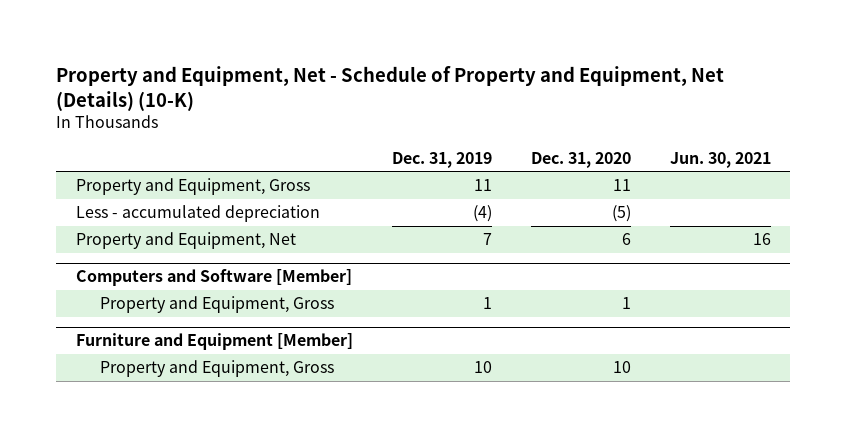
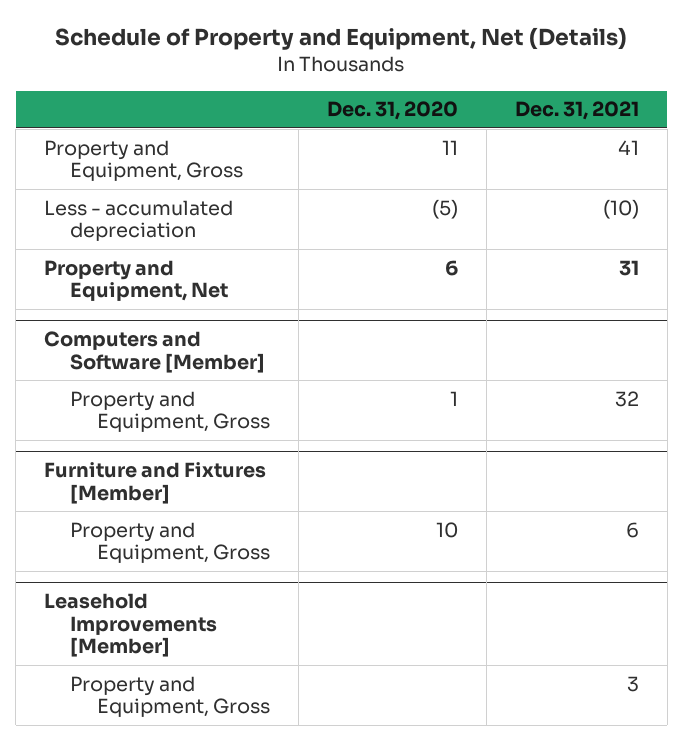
[56,65,725,111] Property and Equipment, Net - Schedule of Property and Equipment, Net (Details) (10-K) -> [55,27,628,51] Schedule of Property and Equipment, Net (Details)
[391,151,492,168] Dec. 31, 2019 -> none
[669,151,771,168] Jun. 30, 2021 -> none
none -> [514,101,639,121] Dec. 31, 2021
[75,333,353,351] Furniture and Equipment [Member] -> [44,461,267,504] Furniture and Fixtures [Member]
none -> [44,592,218,658] Leasehold Improvements [Member]
none -> [70,675,270,718] Property and Equipment, Gross

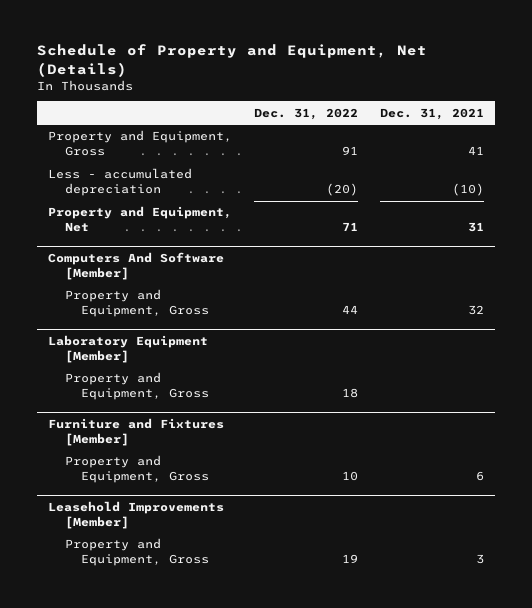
[326,101,458,121] Dec. 31, 2020 -> none
none -> [253,107,358,120] Dec. 31, 2022
[44,330,266,373] Computers and Software [Member] -> [48,251,225,280] Computers And Software [Member]
none -> [48,334,209,363] Laboratory Equipment [Member]
none -> [64,372,210,401] Property and Equipment, Gross

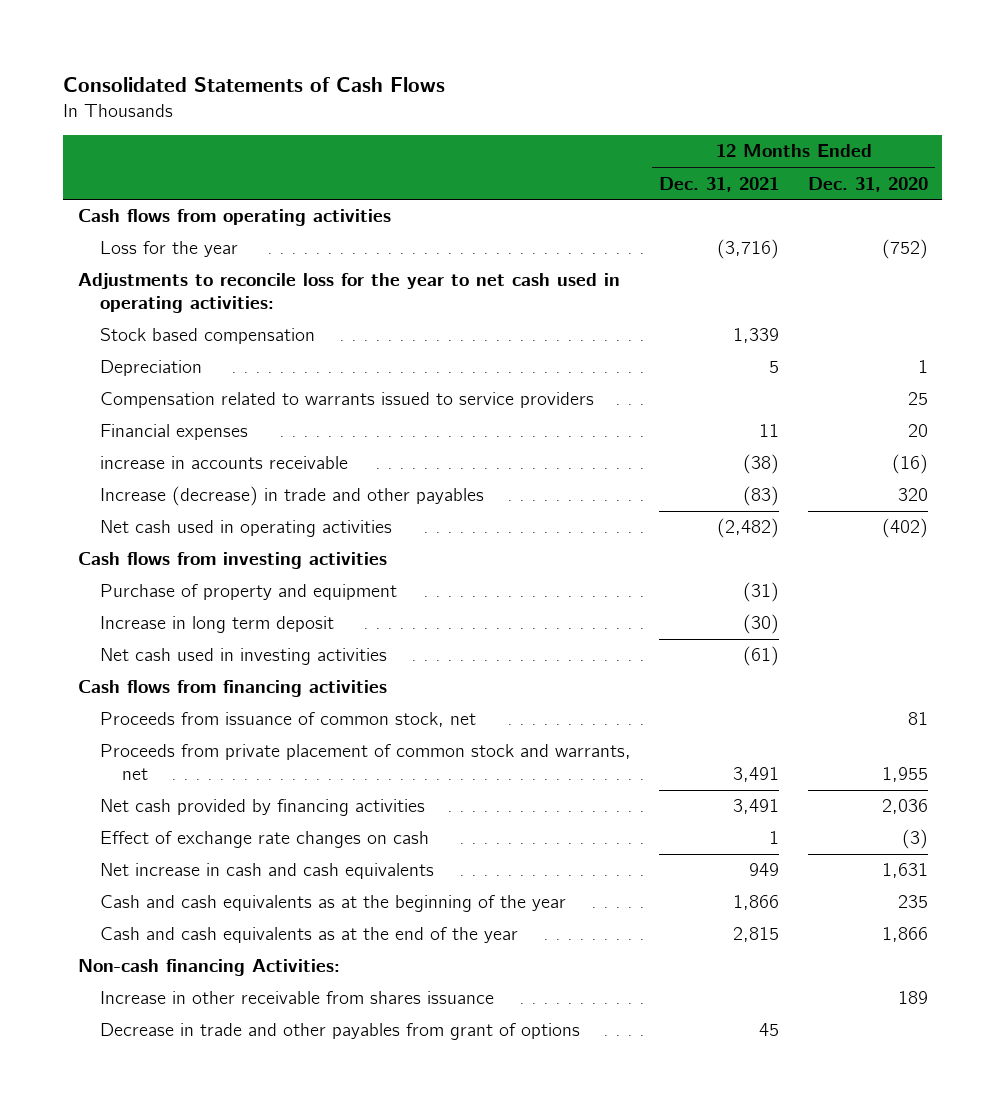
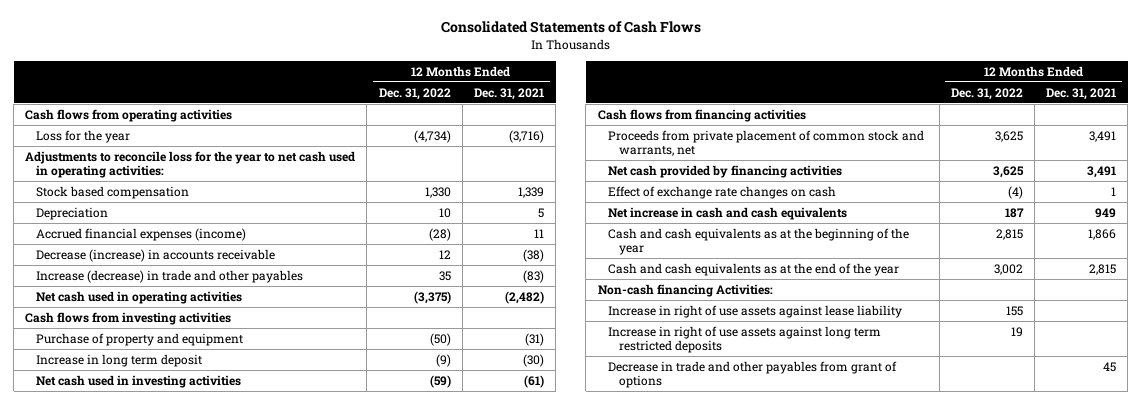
[808,176,929,192] Dec. 31, 2020 -> none
none -> [378,87,451,100] Dec. 31, 2022
[99,392,594,409] Compensation related to warrants issued to service providers -> none
[99,424,248,441] Financial expenses -> [36,227,247,241] Accrued financial expenses (income)
[99,456,348,470] increase in accounts receivable -> [36,248,276,262] Decrease (increase) in accounts receivable
[99,712,476,728] Proceeds from issuance of common stock, net -> none
[99,991,494,1005] Increase in other receivable from shares issuance -> none
none -> [608,304,903,318] Increase in right of use assets against lease liability
none -> [608,325,882,354] Increase in right of use assets against long term restricted deposits

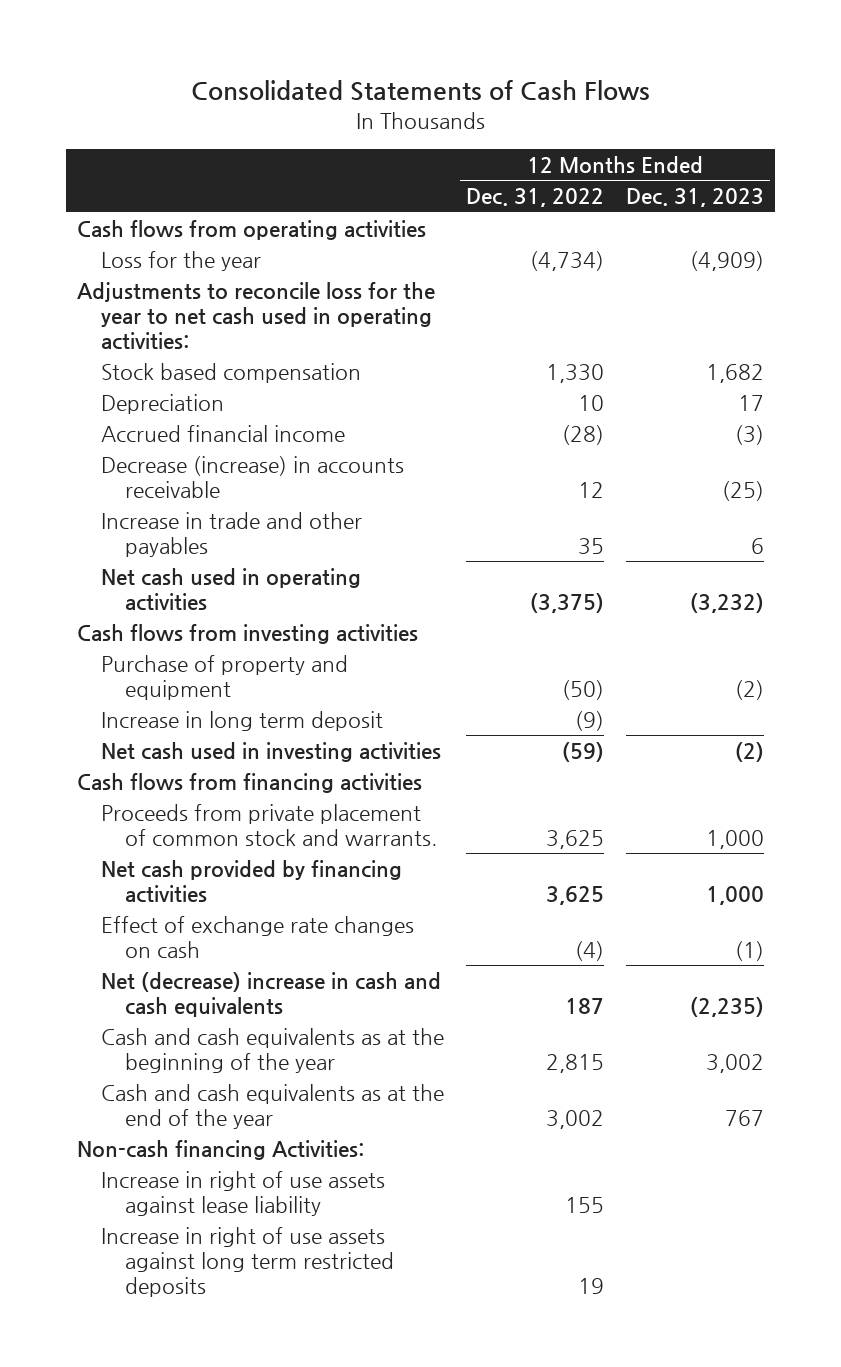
[473,87,544,100] Dec. 31, 2021 -> none
none -> [626,188,765,208] Dec. 31, 2023
[36,227,247,241] Accrued financial expenses (income) -> [100,425,345,443] Accrued financial income
[36,269,304,283] Increase (decrease) in trade and other payables -> [100,512,362,557] Increase in trade and other payables
[608,129,925,157] Proceeds from private placement of common stock and warrants, net -> [100,804,437,846] Proceeds from private placement of common stock and warrants.
[608,206,848,220] Net increase in cash and cash equivalents -> [100,972,441,1017] Net (decrease) increase in cash and cash equivalents
[608,360,898,389] Decrease in trade and other payables from grant of options -> none

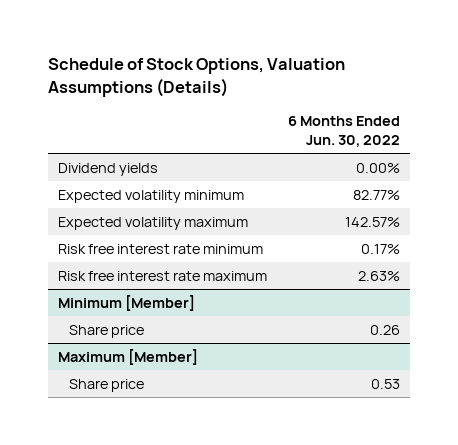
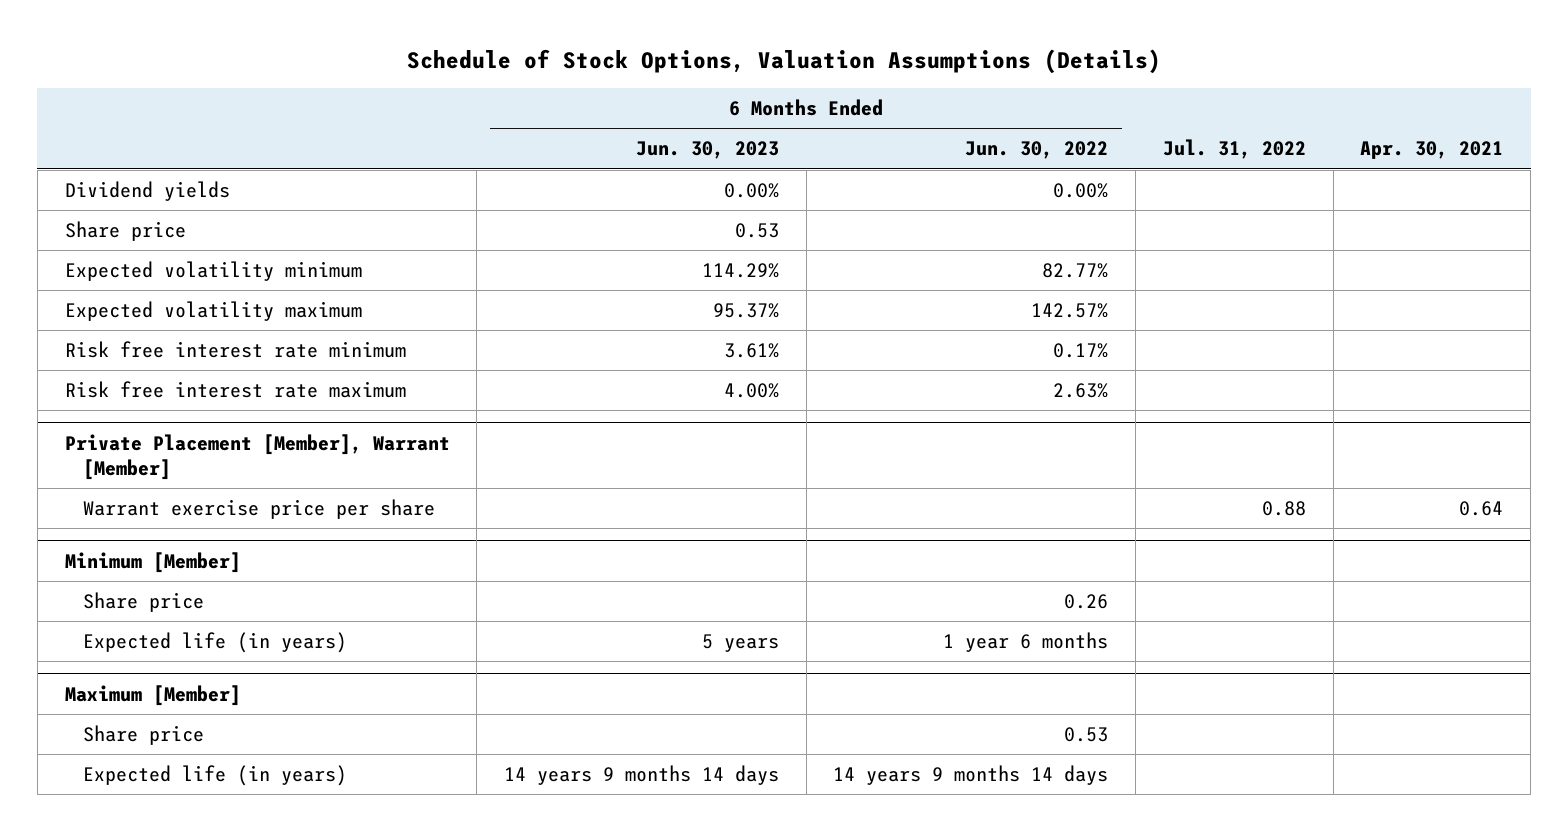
none -> [636,141,780,160] Jun. 30, 2023
none -> [1162,139,1306,160] Jul. 31, 2022
none -> [1360,141,1504,160] Apr. 30, 2021
none -> [64,221,186,242] Share price
none -> [64,433,450,480] Private Placement [Member], Warrant [Member]
none -> [83,499,436,520] Warrant exercise price per share
none -> [83,632,348,654] Expected life (in years)
none -> [83,765,348,787] Expected life (in years)

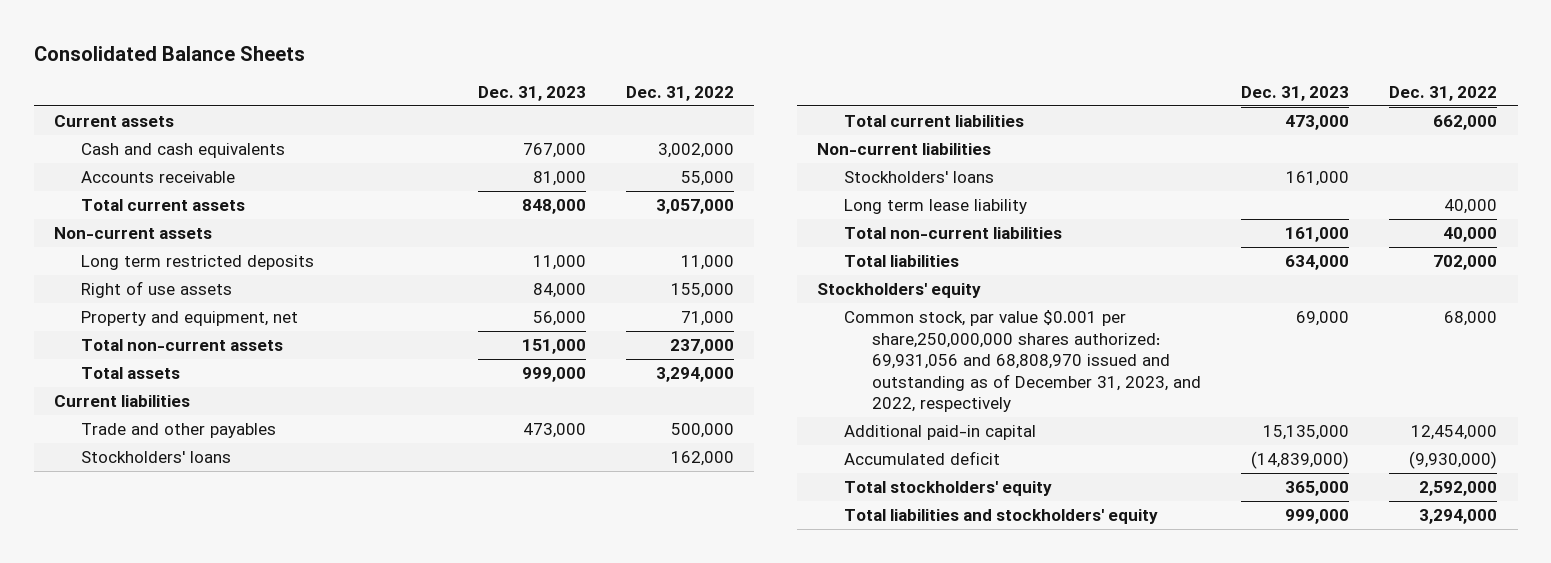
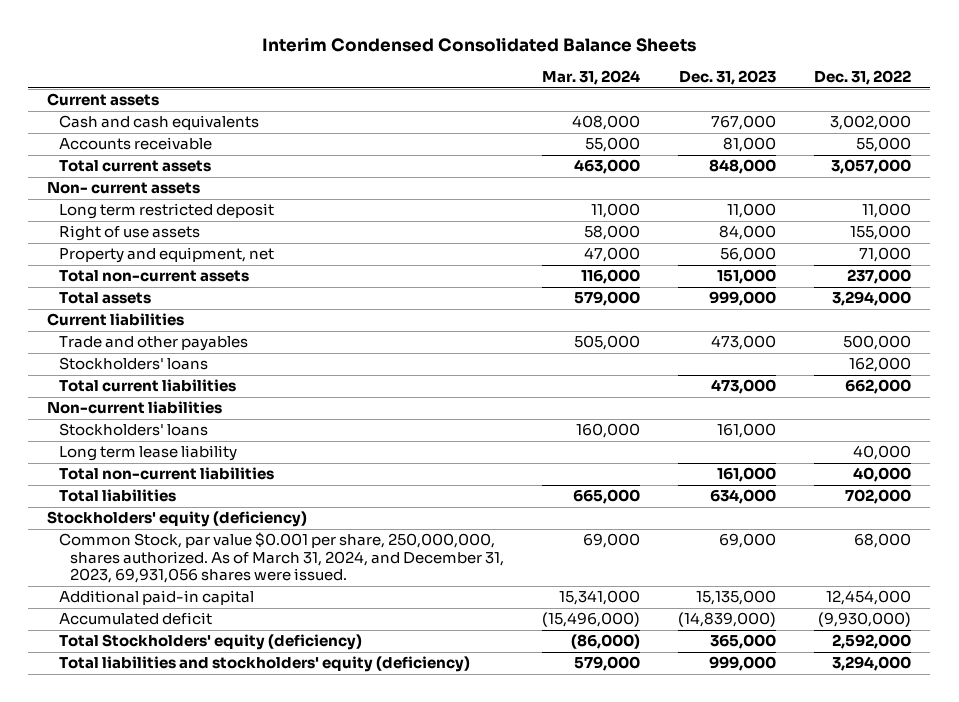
[33,45,305,61] Consolidated Balance Sheets -> [262,37,697,53] Interim Condensed Consolidated Balance Sheets
none -> [542,70,641,86] Mar. 31, 2024
[54,227,213,240] Non-current assets -> [47,182,201,195] Non- current assets
[81,255,315,271] Long term restricted deposits -> [58,203,274,220] Long term restricted deposit
[817,283,982,299] Stockholders' equity -> [47,511,308,528] Stockholders' equity (deficiency)
[844,310,1201,412] Common stock, par value $0.001 per share,250,000,000 shares authorized: 69,931,056 and 68,808,970 issued and outstanding as of December 31, 2023, and 2022, respectively -> [58,532,505,584] Common Stock, par value $0.001 per share, 250,000,000, shares authorized. As of March 31, 2024, and December 31, 2023, 69,931,056 shares were issued.
[844,481,1053,497] Total stockholders' equity -> [58,634,362,651] Total Stockholders' equity (deficiency)
[844,509,1159,525] Total liabilities and stockholders' equity -> [58,656,470,673] Total liabilities and stockholders' equity (deficiency)

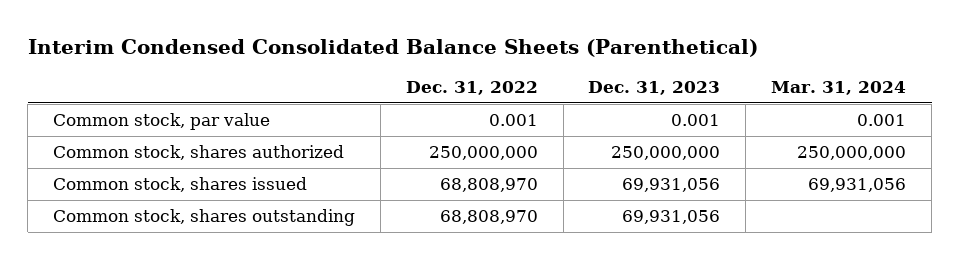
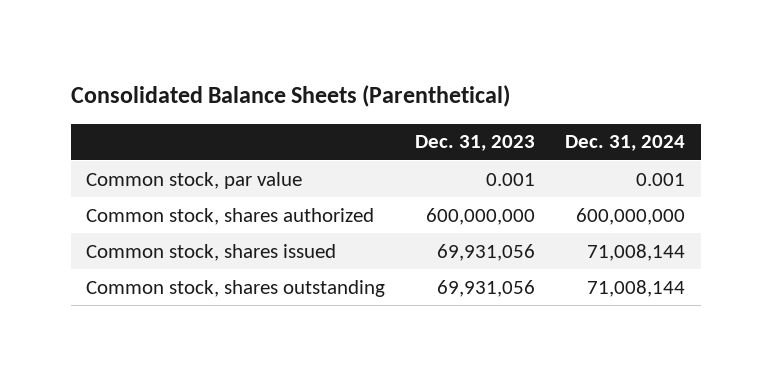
[27,38,758,57] Interim Condensed Consolidated Balance Sheets (Parenthetical) -> [70,84,510,107] Consolidated Balance Sheets (Parenthetical)
[405,80,538,95] Dec. 31, 2022 -> none
[771,80,907,95] Mar. 31, 2024 -> none
none -> [565,135,686,152] Dec. 31, 2024
[611,146,721,161] 250,000,000 -> [426,207,536,225] 600,000,000

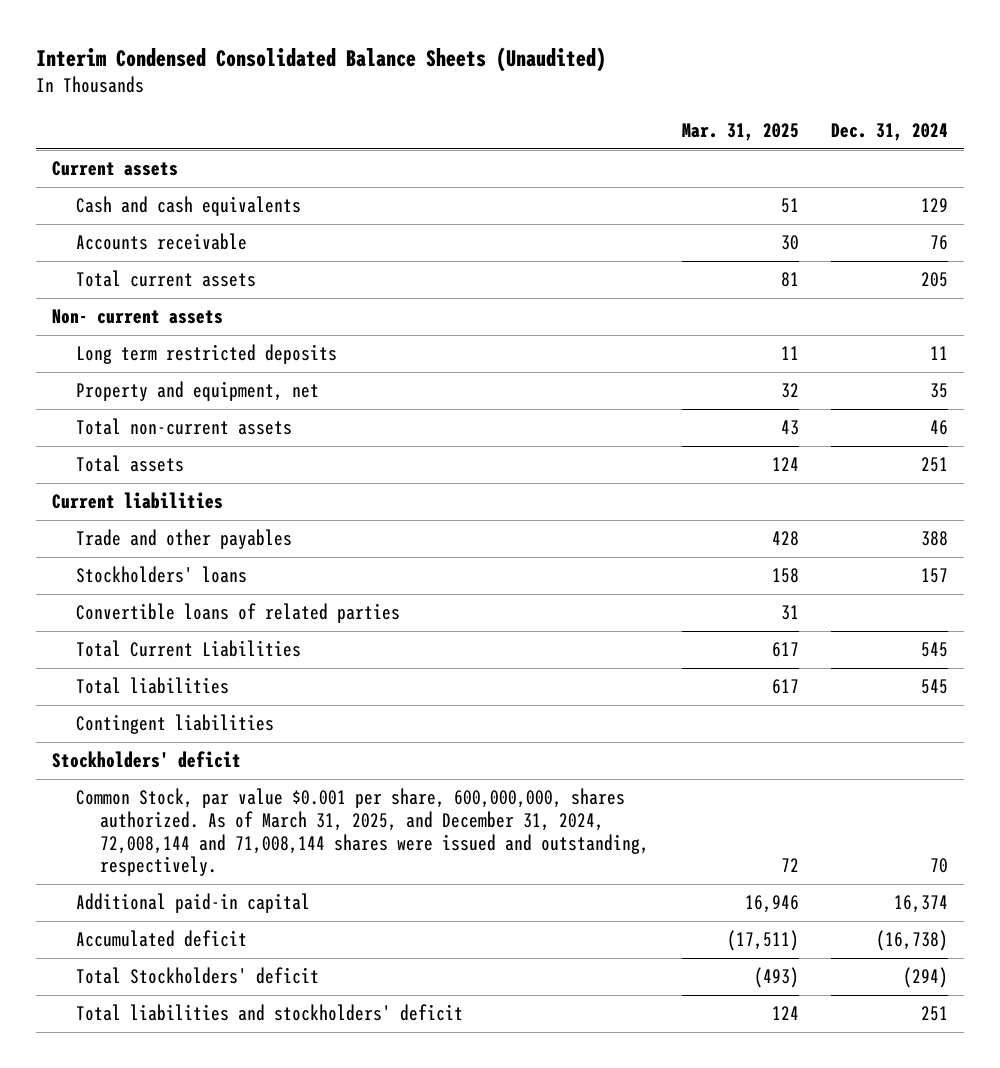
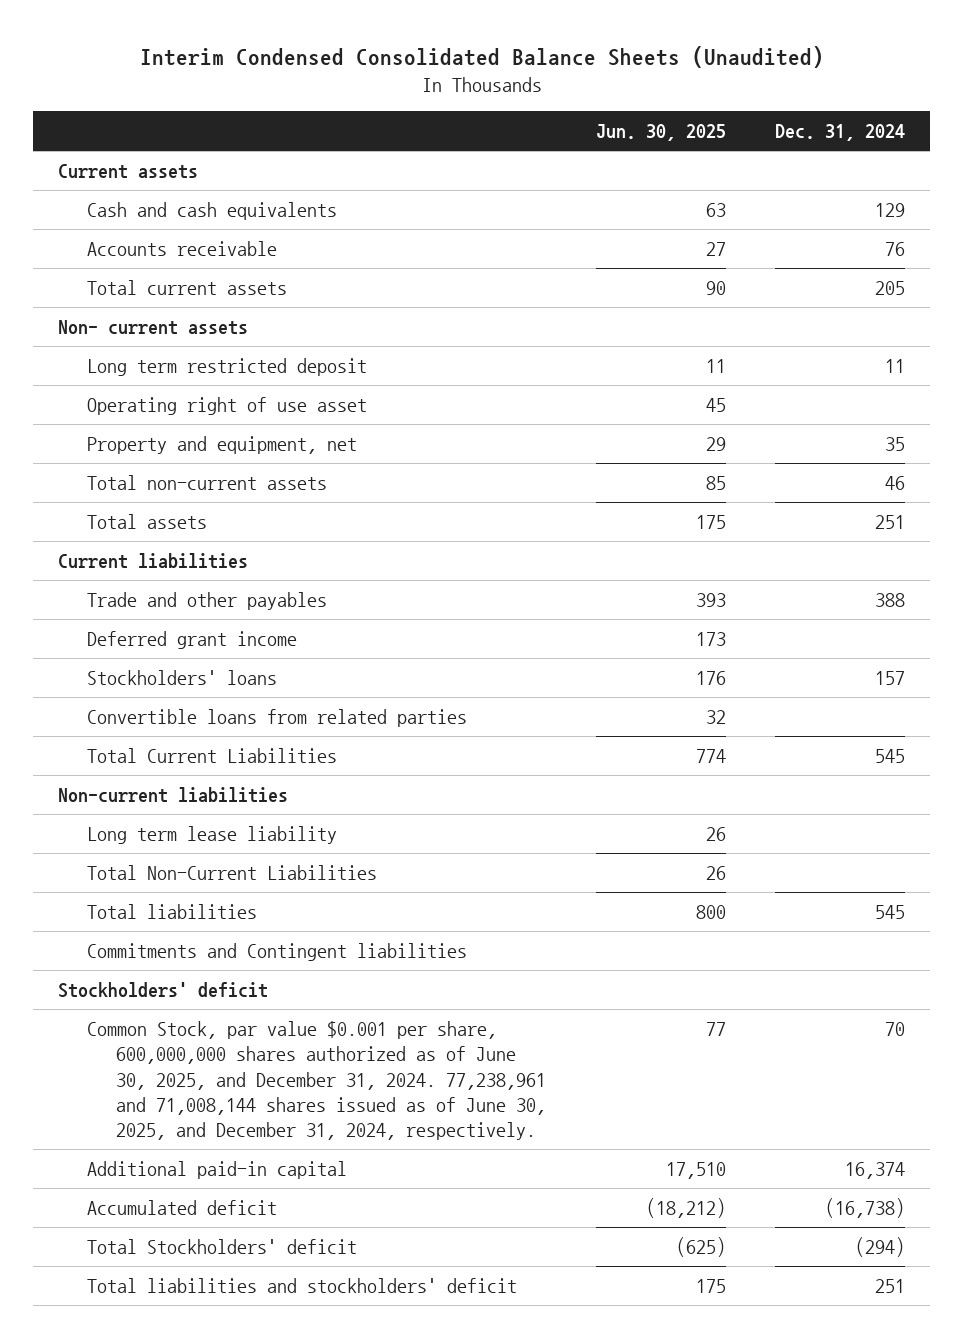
[681,122,799,141] Mar. 31, 2025 -> none
none -> [595,123,726,141] Jun. 30, 2025
[76,344,338,365] Long term restricted deposits -> [87,357,368,376] Long term restricted deposit
none -> [87,396,368,415] Operating right of use asset
none -> [87,630,298,649] Deferred grant income
[76,603,401,624] Convertible loans of related parties -> [87,708,468,727] Convertible loans from related parties
none -> [57,786,288,803] Non-current liabilities
none -> [87,825,338,844] Long term lease liability
none -> [87,864,378,880] Total Non-Current Liabilities
[76,714,275,735] Contingent liabilities -> [87,942,468,961] Commitments and Contingent liabilities
[76,788,650,877] Common Stock, par value $0.001 per share, 600,000,000, shares authorized. As of March 31, 2025, and December 31, 2024, 72,008,144 and 71,008,144 shares were issued and outstanding, respectively. -> [87,1020,547,1141] Common Stock, par value $0.001 per share, 600,000,000 shares authorized as of June 30, 2025, and December 31, 2024. 77,238,961 and 71,008,144 shares issued as of June 30, 2025, and December 31, 2024, respectively.

